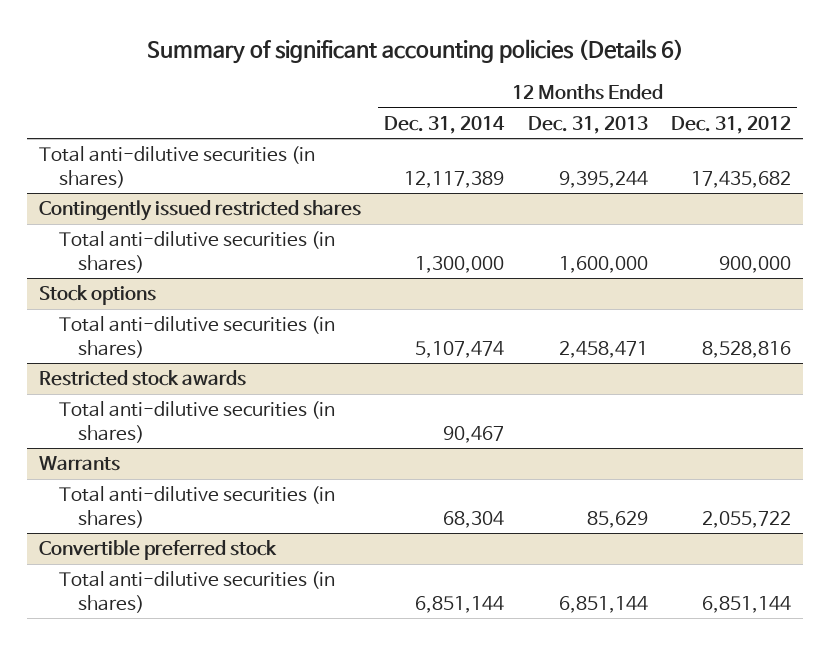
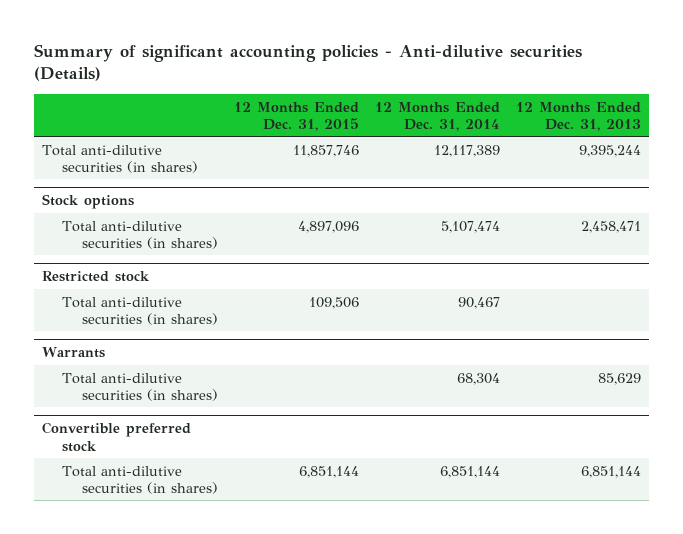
[146,38,684,64] Summary of significant accounting policies (Details 6) -> [33,43,582,82] Summary of significant accounting policies - Anti-dilutive securities (Details)
[671,115,792,134] Dec. 31, 2012 -> none
none -> [234,101,360,132] 12 Months Ended Dec. 31, 2015
[38,200,361,222] Contingently issued restricted shares -> none
[58,231,335,273] Total anti-dilutive securities (in shares) -> none
[38,370,246,387] Restricted stock awards -> [41,271,150,283] Restricted stock

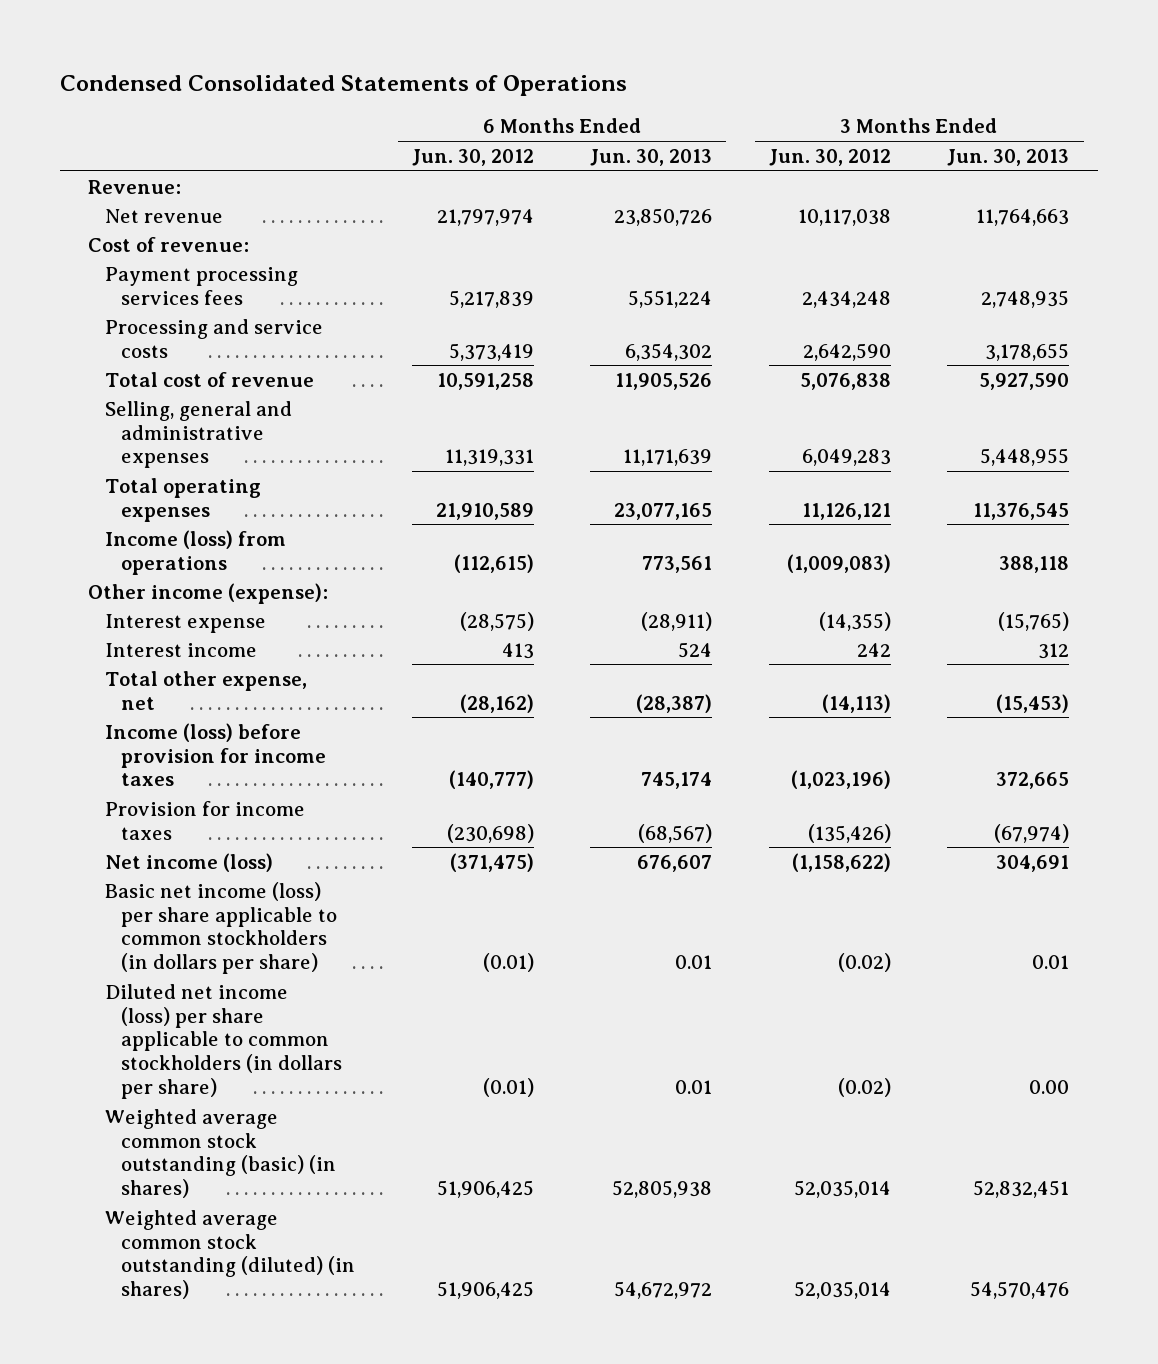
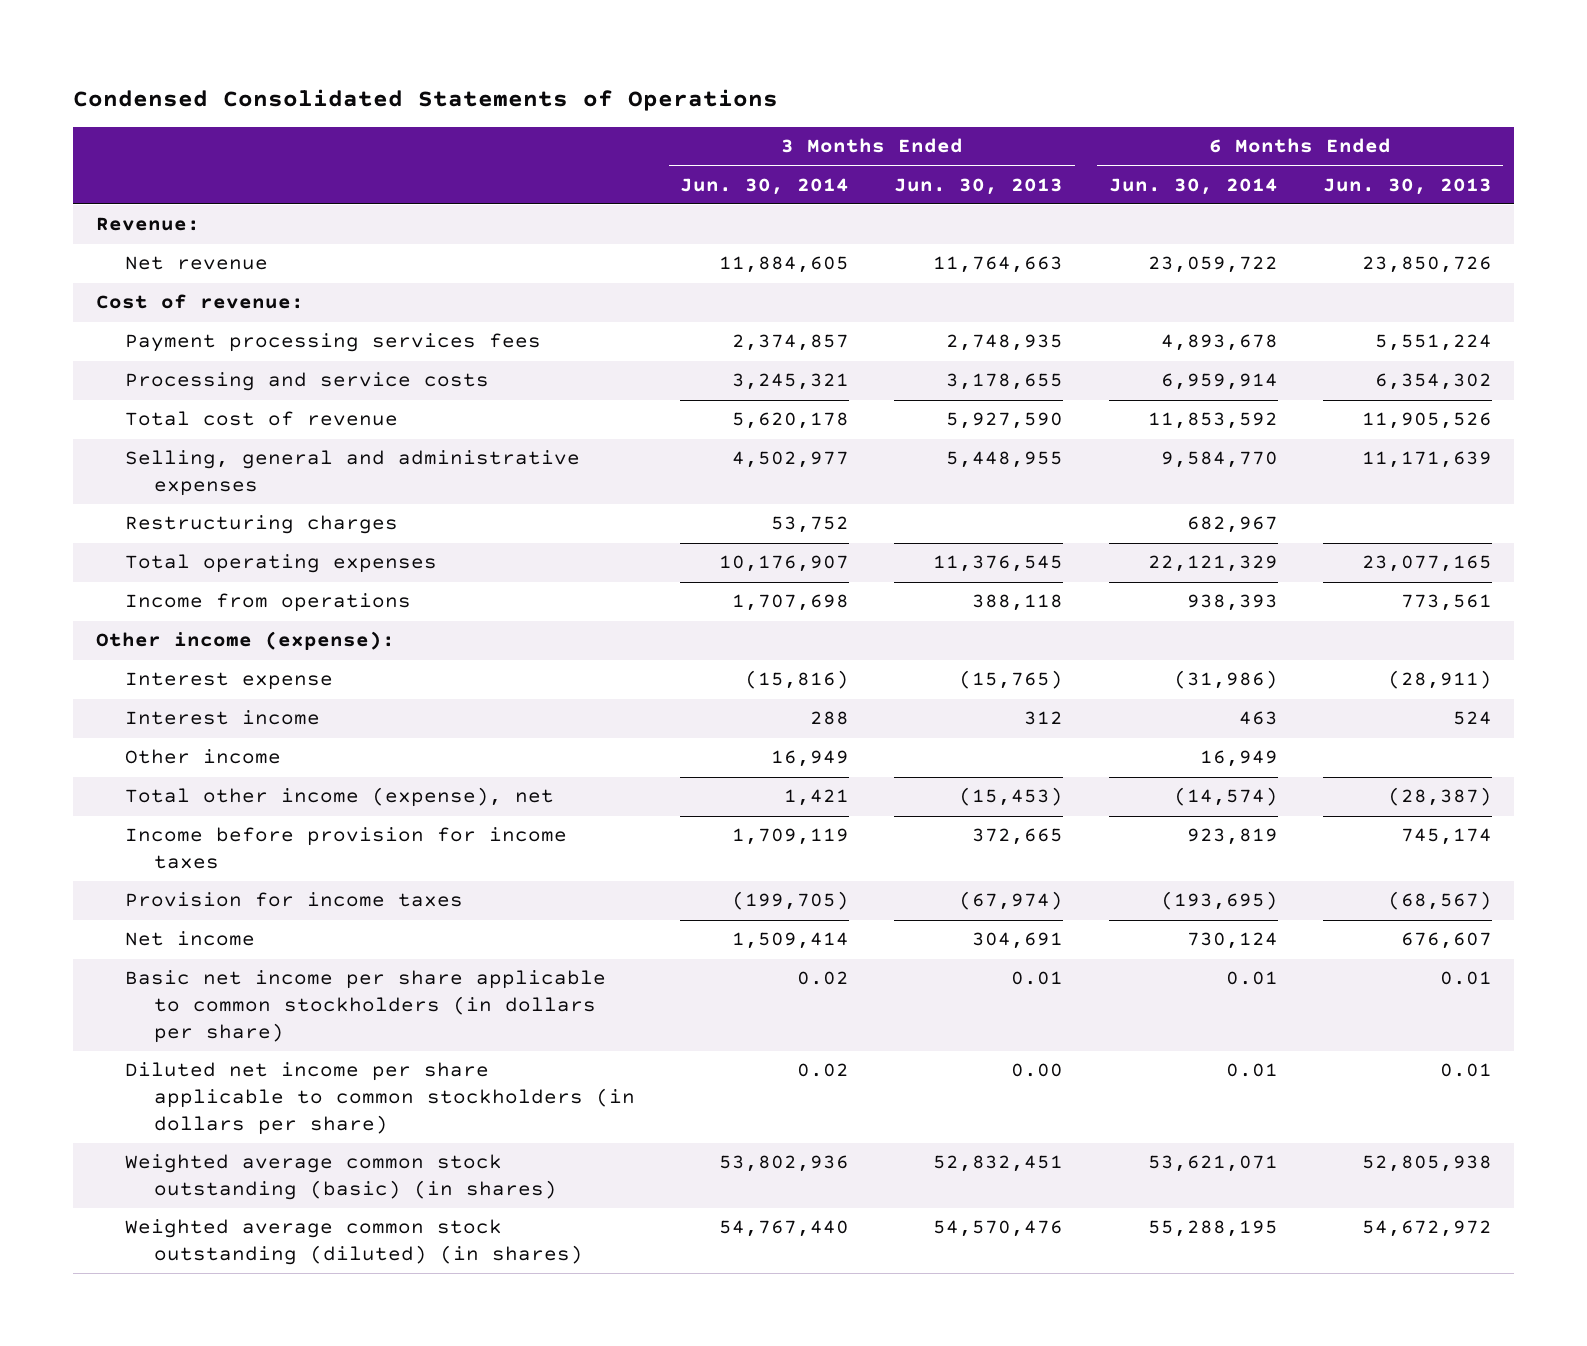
[411,148,534,166] Jun. 30, 2012 -> none
[768,148,891,166] Jun. 30, 2012 -> none
none -> [680,177,850,195] Jun. 30, 2014
none -> [1108,177,1278,195] Jun. 30, 2014
none -> [124,515,398,535] Restructuring charges
[104,529,286,575] Income (loss) from operations -> [124,593,411,613] Income from operations
none -> [124,749,281,765] Other income
[104,670,307,710] Total other expense, net -> [124,787,554,808] Total other income (expense), net
[104,722,327,787] Income (loss) before provision for income taxes -> [124,827,567,870] Income before provision for income taxes
[104,852,273,872] Net income (loss) -> [124,931,255,947] Net income
[104,881,338,975] Basic net income (loss) per share applicable to common stockholders (in dollars per share) -> [124,970,606,1043] Basic net income per share applicable to common stockholders (in dollars per share)
[104,983,343,1100] Diluted net income (loss) per share applicable to common stockholders (in dollars per share) -> [124,1062,636,1135] Diluted net income per share applicable to common stockholders (in dollars per share)

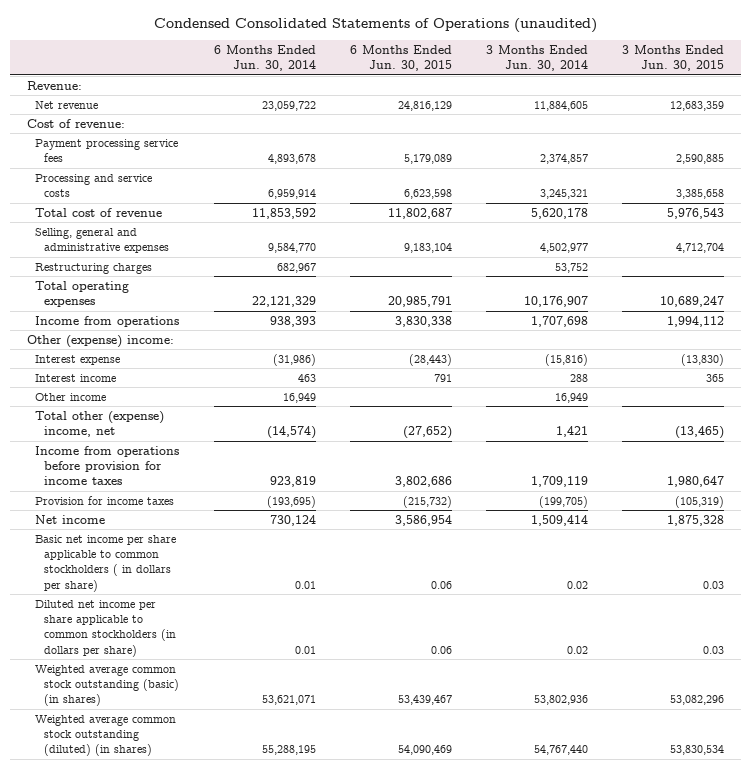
[72,88,778,111] Condensed Consolidated Statements of Operations -> [153,18,597,34] Condensed Consolidated Statements of Operations (unaudited)
[894,177,1064,195] Jun. 30, 2013 -> none
[1322,177,1492,195] Jun. 30, 2013 -> none
none -> [349,44,452,72] 6 Months Ended Jun. 30, 2015
none -> [622,44,725,72] 3 Months Ended Jun. 30, 2015
[124,333,541,353] Payment processing services fees -> [35,138,179,163] Payment processing service fees
[95,631,395,651] Other income (expense): -> [26,334,174,348] Other (expense) income:
[124,787,554,808] Total other income (expense), net -> [35,410,165,438] Total other (expense) income, net
[124,827,567,870] Income before provision for income taxes -> [35,445,180,486] Income from operations before provision for income taxes
[124,970,606,1043] Basic net income per share applicable to common stockholders (in dollars per share) -> [35,534,177,592] Basic net income per share applicable to common stockholders ( in dollars per share)

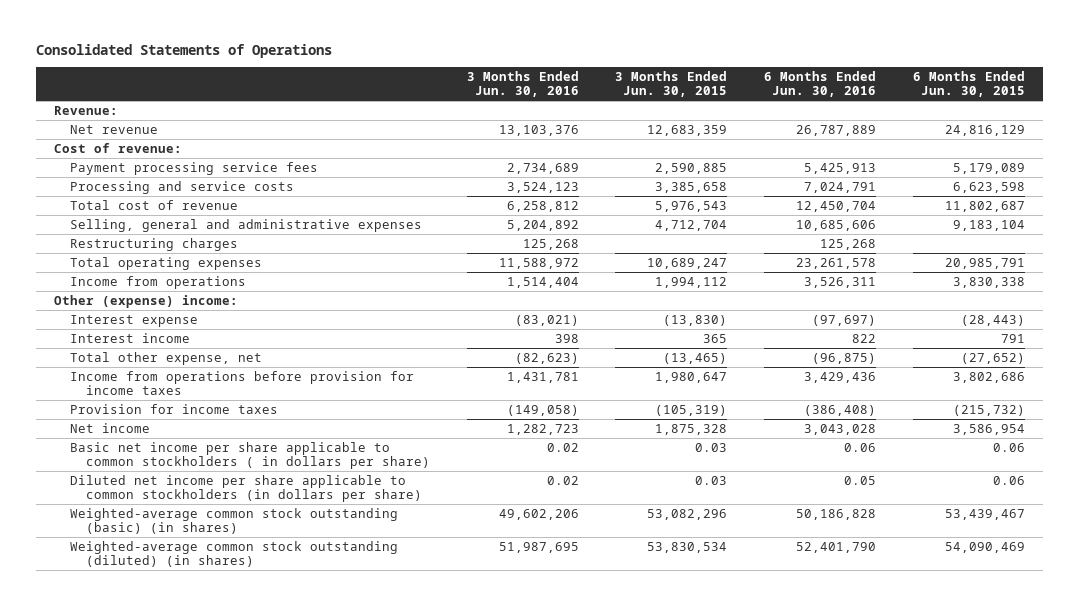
[153,18,597,34] Condensed Consolidated Statements of Operations (unaudited) -> [36,44,333,59] Consolidated Statements of Operations
[213,44,316,72] 6 Months Ended Jun. 30, 2014 -> none
[486,44,589,72] 3 Months Ended Jun. 30, 2014 -> none
none -> [466,71,579,98] 3 Months Ended Jun. 30, 2016
none -> [763,71,876,98] 6 Months Ended Jun. 30, 2016
[35,392,107,401] Other income -> none
[35,410,165,438] Total other (expense) income, net -> [70,351,263,365] Total other expense, net
[35,664,179,707] Weighted average common stock outstanding (basic) (in shares) -> [70,507,399,534] Weighted-average common stock outstanding (basic) (in shares)
[35,714,177,757] Weighted average common stock outstanding (diluted) (in shares) -> [70,540,399,567] Weighted-average common stock outstanding (diluted) (in shares)

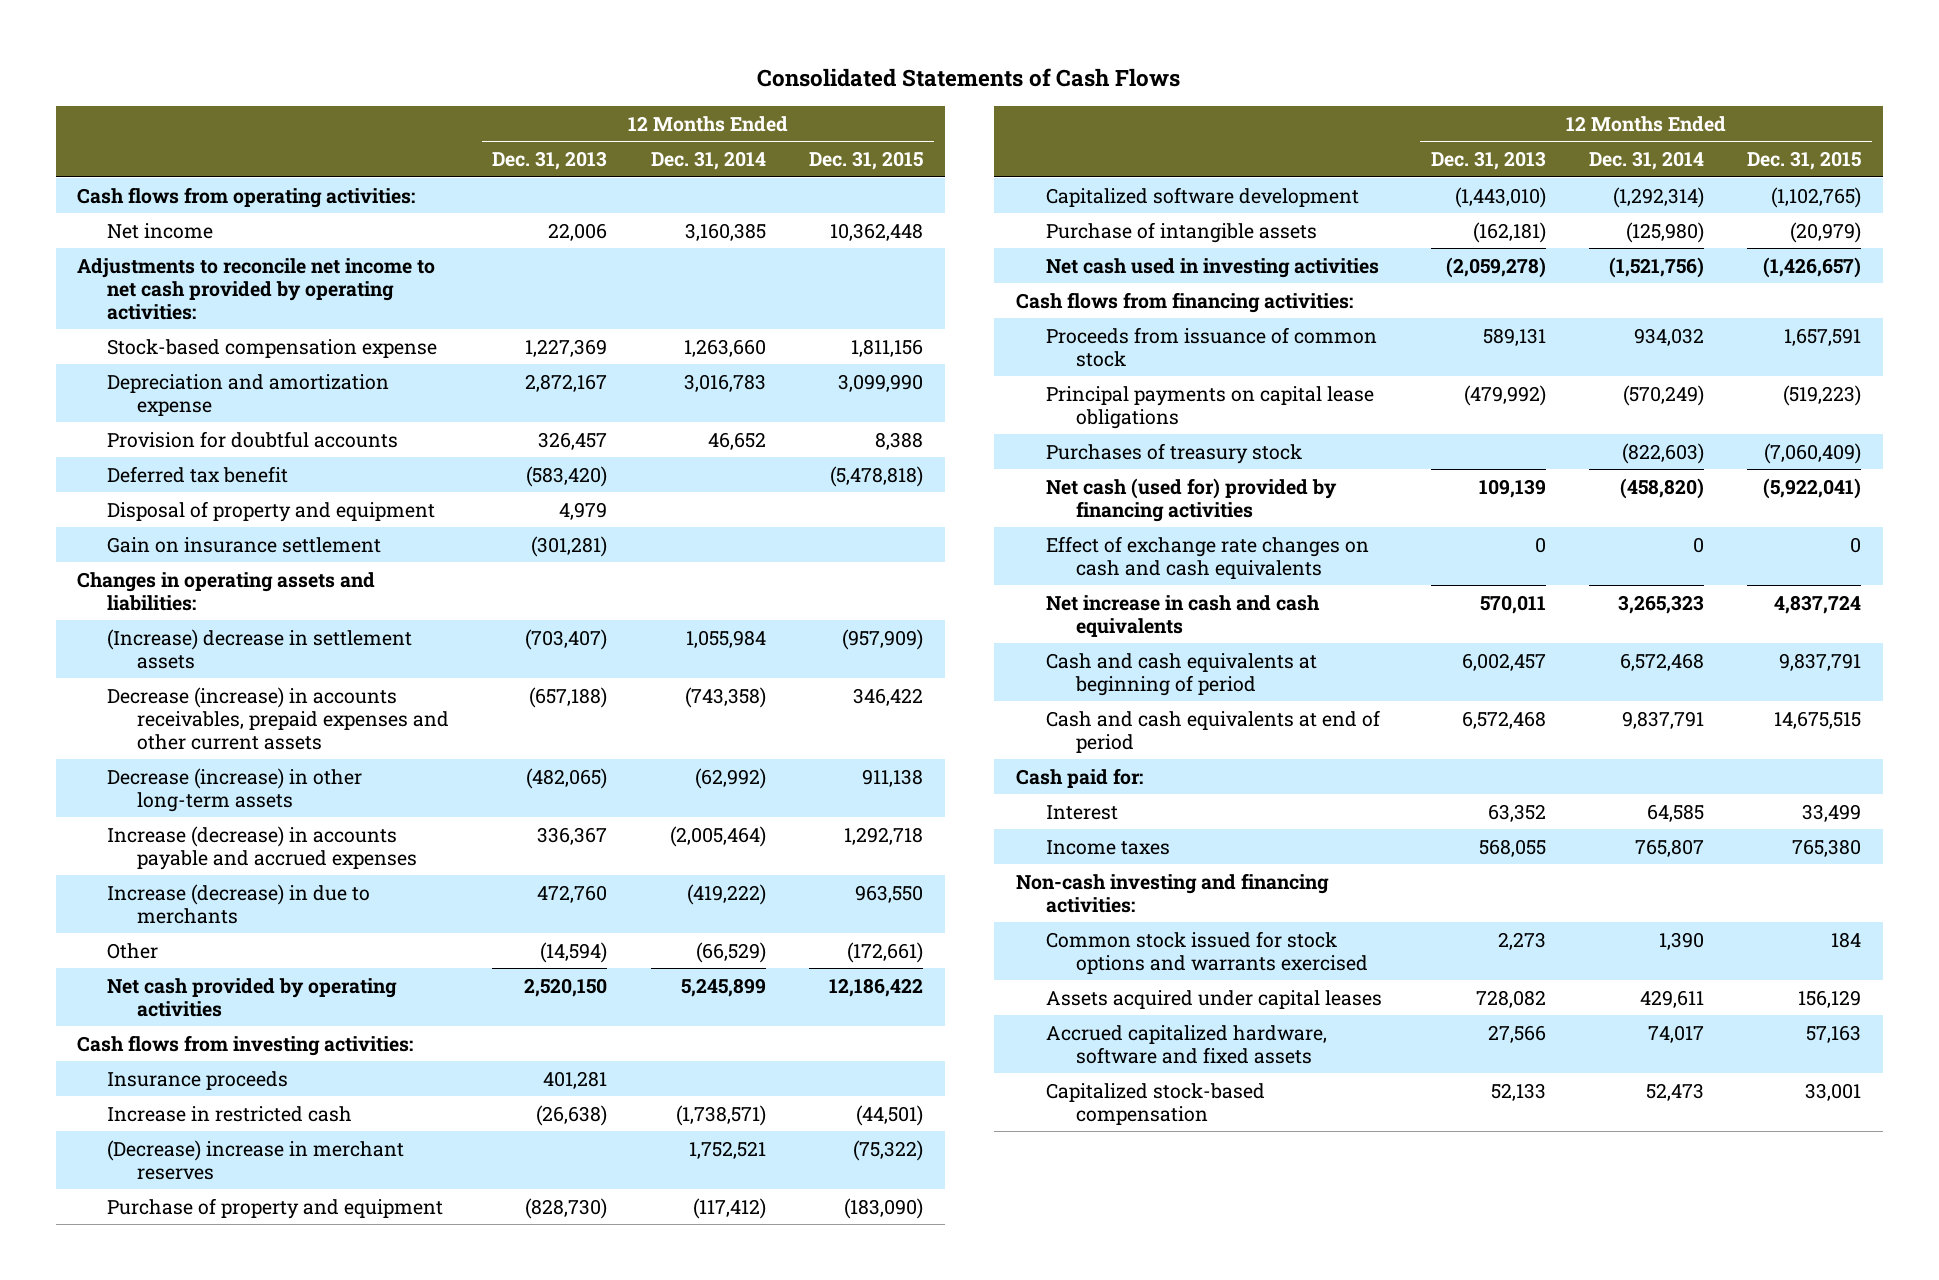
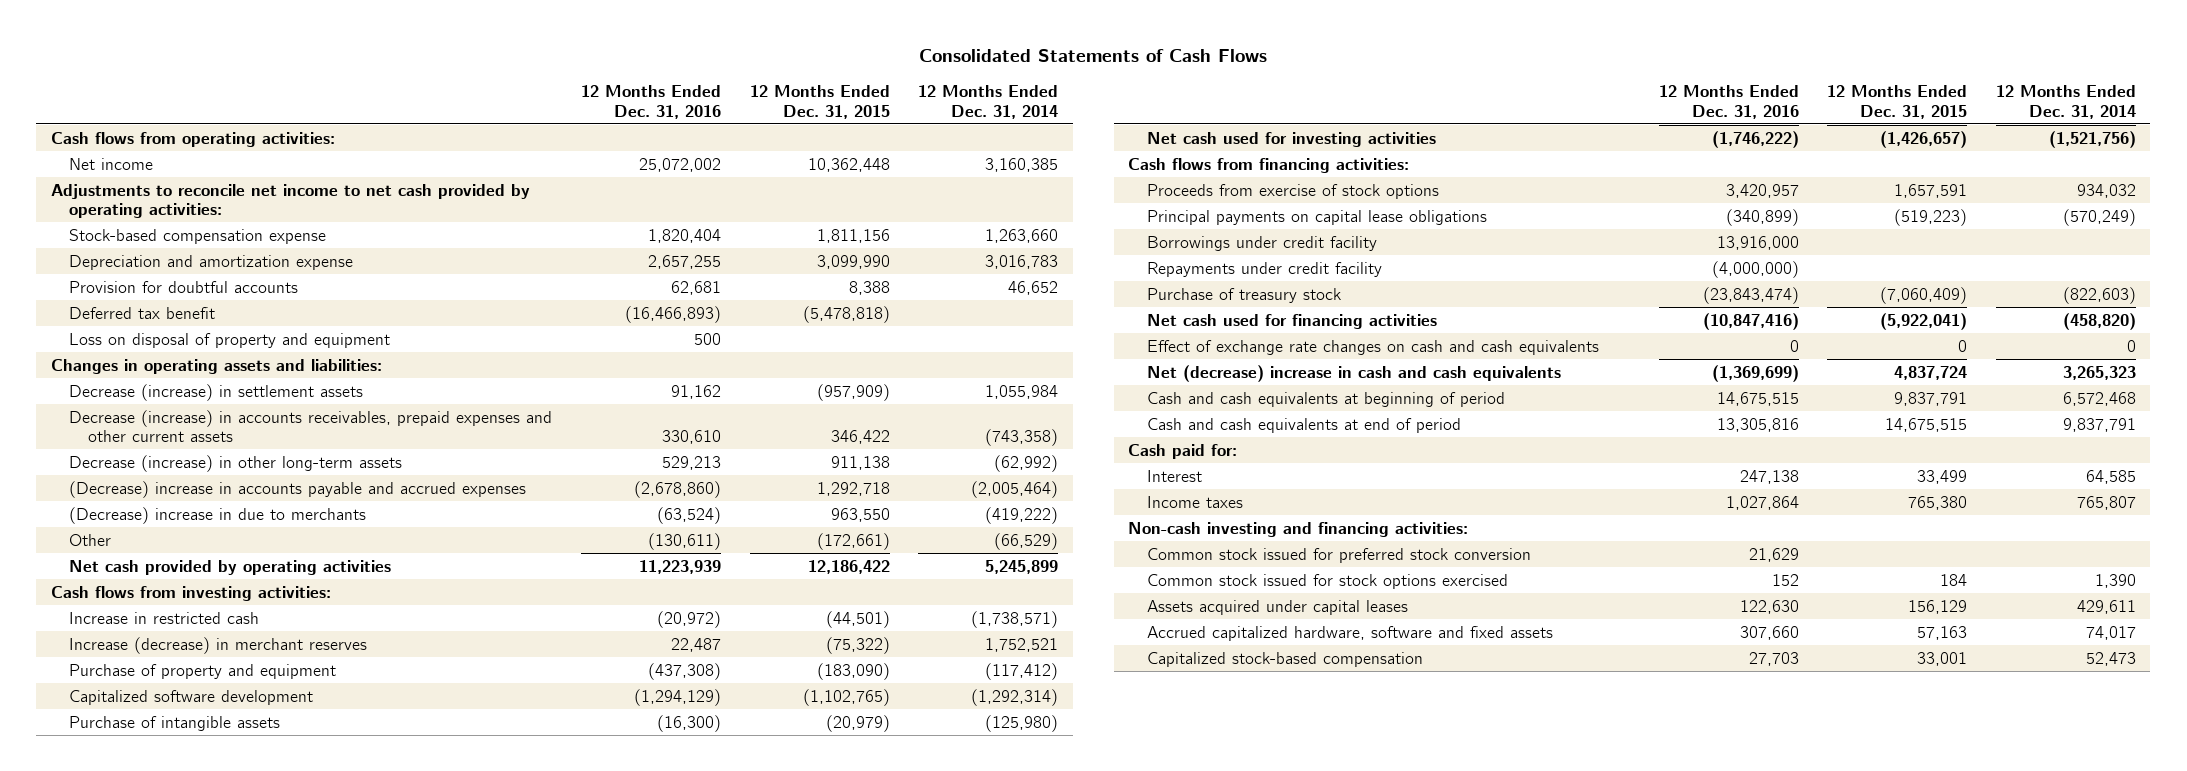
[492,151,608,171] Dec. 31, 2013 -> none
none -> [580,85,721,119] 12 Months Ended Dec. 31, 2016
[107,536,382,553] Gain on insurance settlement -> none
[107,500,436,522] Disposal of property and equipment -> [69,332,391,348] Loss on disposal of property and equipment
[107,628,413,669] (Increase) decrease in settlement assets -> [69,383,364,401] Decrease (increase) in settlement assets
[107,825,418,870] Increase (decrease) in accounts payable and accrued expenses -> [69,480,527,498] (Decrease) increase in accounts payable and accrued expenses
[107,883,371,924] Increase (decrease) in due to merchants -> [69,506,367,524] (Decrease) increase in due to merchants
[107,1070,289,1090] Insurance proceeds -> none
[107,1139,405,1180] (Decrease) increase in merchant reserves -> [69,636,368,654] Increase (decrease) in merchant reserves
[1045,257,1379,278] Net cash used in investing activities -> [1146,131,1436,147] Net cash used for investing activities
[1045,326,1377,367] Proceeds from issuance of common stock -> [1146,183,1439,199] Proceeds from exercise of stock options
none -> [1146,235,1377,251] Borrowings under credit facility
none -> [1146,261,1382,277] Repayments under credit facility
[1045,442,1302,464] Purchases of treasury stock -> [1146,287,1341,303] Purchase of treasury stock
[1045,477,1337,522] Net cash (used for) provided by financing activities -> [1146,313,1437,329] Net cash used for financing activities
[1045,594,1320,637] Net increase in cash and cash equivalents -> [1146,364,1561,382] Net (decrease) increase in cash and cash equivalents
none -> [1146,547,1531,563] Common stock issued for preferred stock conversion
[1045,930,1368,974] Common stock issued for stock options and warrants exercised -> [1146,573,1508,589] Common stock issued for stock options exercised

